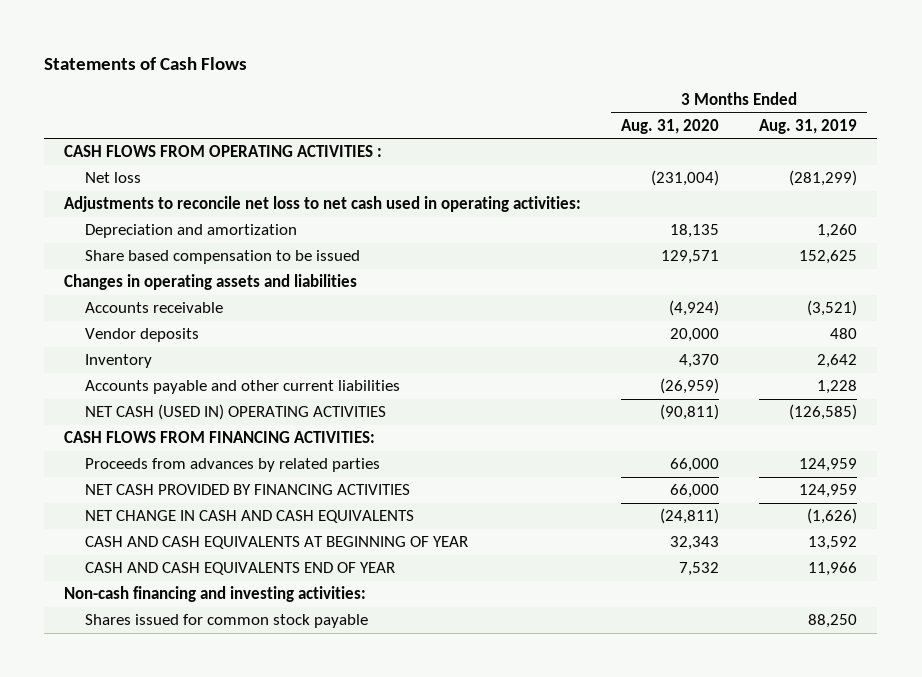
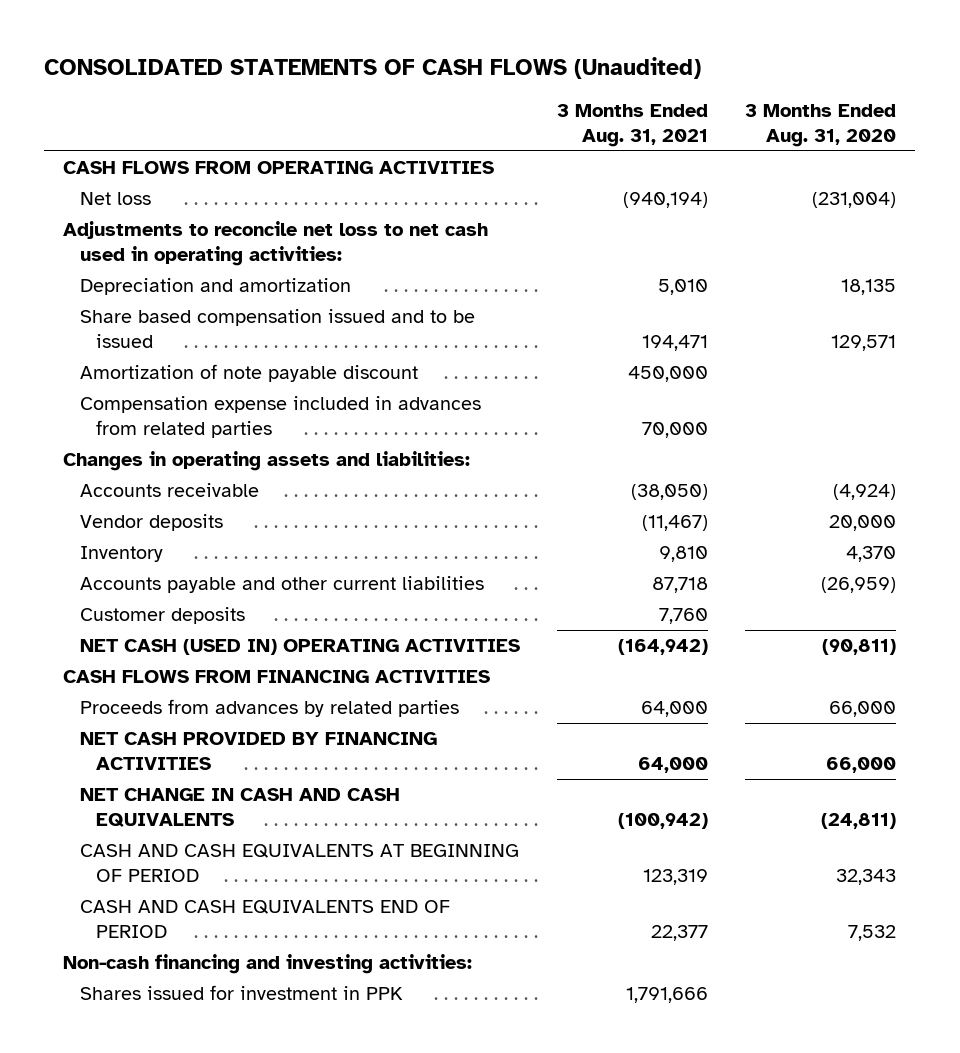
[44,57,248,71] Statements of Cash Flows -> [44,56,702,79] CONSOLIDATED STATEMENTS OF CASH FLOWS (Unaudited)
[759,118,858,134] Aug. 31, 2019 -> none
none -> [557,103,709,147] 3 Months Ended Aug. 31, 2021
[64,145,383,158] CASH FLOWS FROM OPERATING ACTIVITIES : -> [63,161,495,175] CASH FLOWS FROM OPERATING ACTIVITIES
[85,250,361,265] Share based compensation to be issued -> [79,309,475,349] Share based compensation issued and to be issued
none -> [79,364,418,383] Amortization of note payable discount
none -> [79,396,481,439] Compensation expense included in advances from related parties
[64,274,358,291] Changes in operating assets and liabilities -> [63,451,471,472] Changes in operating assets and liabilities:
none -> [79,607,245,625] Customer deposits
[64,431,376,444] CASH FLOWS FROM FINANCING ACTIVITIES: -> [63,670,491,684] CASH FLOWS FROM FINANCING ACTIVITIES
[85,536,469,550] CASH AND CASH EQUIVALENTS AT BEGINNING OF YEAR -> [79,844,519,883] CASH AND CASH EQUIVALENTS AT BEGINNING OF PERIOD
[85,562,396,576] CASH AND CASH EQUIVALENTS END OF YEAR -> [79,900,450,939] CASH AND CASH EQUIVALENTS END OF PERIOD
[85,614,369,629] Shares issued for common stock payable -> none
none -> [79,985,403,1001] Shares issued for investment in PPK

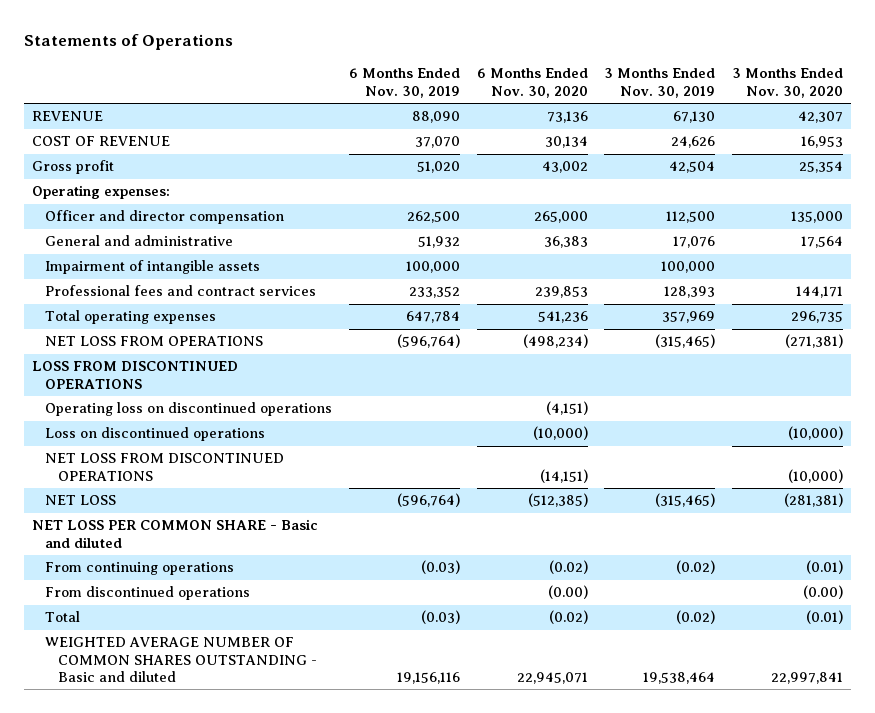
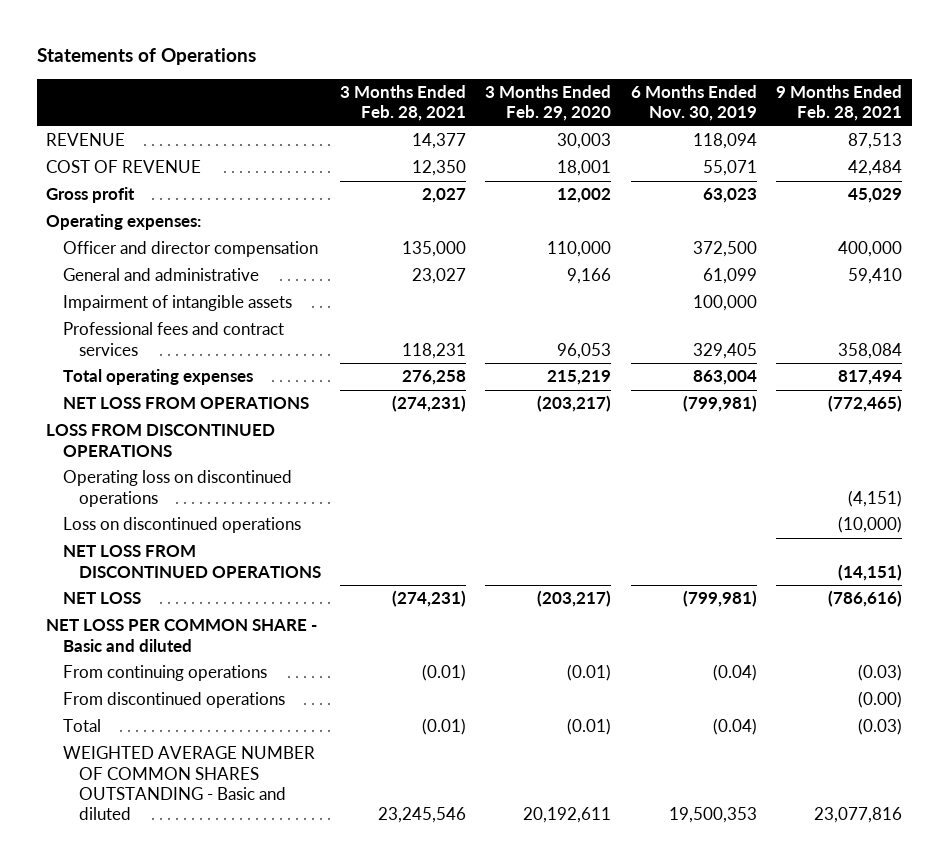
[476,68,588,98] 6 Months Ended Nov. 30, 2020 -> none
[604,68,716,98] 3 Months Ended Nov. 30, 2019 -> none
[731,68,843,98] 3 Months Ended Nov. 30, 2020 -> none
none -> [340,84,467,122] 3 Months Ended Feb. 28, 2021
none -> [485,84,612,122] 3 Months Ended Feb. 29, 2020
none -> [776,84,903,122] 9 Months Ended Feb. 28, 2021
[411,111,460,124] 88,090 -> [692,133,757,150] 118,094
[414,136,460,149] 37,070 -> [702,160,757,177] 55,071
[416,161,460,174] 51,020 -> [702,188,757,204] 63,023
[406,211,460,224] 262,500 -> [692,241,757,258] 372,500
[417,236,460,249] 51,932 -> [702,268,757,285] 61,099
[408,286,460,299] 233,352 -> [692,342,757,359] 329,405
[405,311,460,324] 647,784 -> [692,370,757,386] 863,004
[396,334,460,349] (596,764) -> [682,395,757,413] (799,981)
[396,493,460,508] (596,764) -> [682,590,757,608] (799,981)
[420,560,460,575] (0.03) -> [712,664,757,682] (0.04)
[420,610,460,625] (0.03) -> [712,718,757,736] (0.04)
[396,671,460,684] 19,156,116 -> [668,806,757,823] 19,500,353

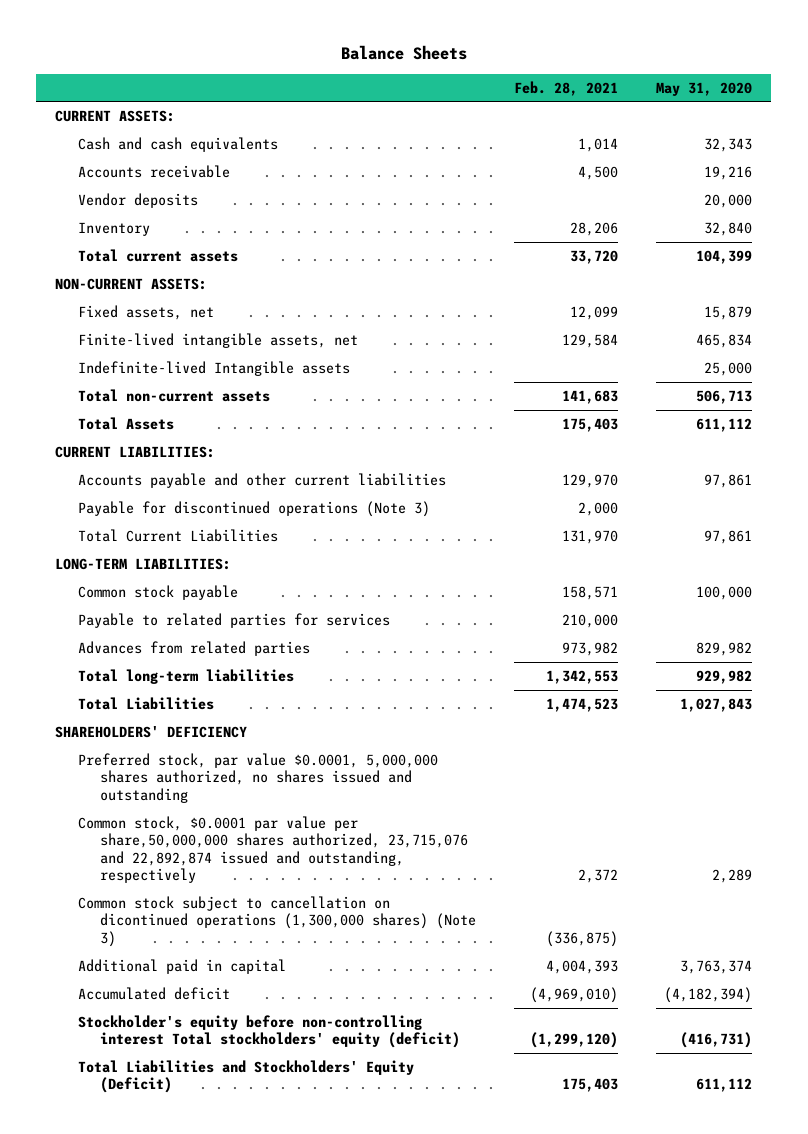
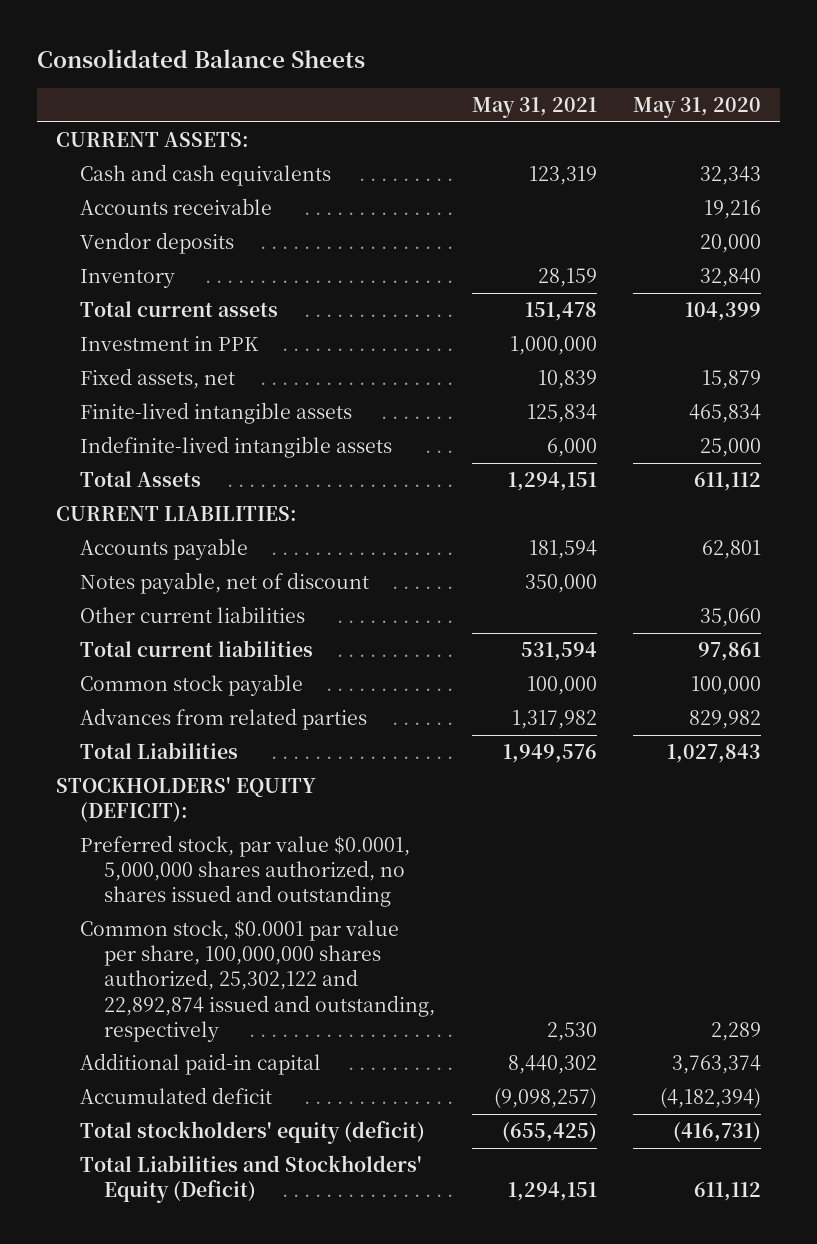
[340,45,467,61] Balance Sheets -> [37,48,366,68] Consolidated Balance Sheets
[514,80,619,96] Feb. 28, 2021 -> none
none -> [471,96,597,118] May 31, 2021
[55,277,208,290] NON-CURRENT ASSETS: -> none
none -> [79,336,259,352] Investment in PPK
[77,388,270,402] Total non-current assets -> none
[77,332,358,348] Finite-lived intangible assets, net -> [79,402,352,425] Finite-lived intangible assets
[77,360,350,376] Indefinite-lived Intangible assets -> [79,436,392,459] Indefinite-lived intangible assets
[77,500,430,517] Payable for discontinued operations (Note 3) -> none
[55,557,232,570] LONG-TERM LIABILITIES: -> none
[77,472,446,488] Accounts payable and other current liabilities -> [79,538,248,561] Accounts payable
[704,473,753,488] 97,861 -> [702,540,762,560] 62,801
none -> [79,572,369,595] Notes payable, net of discount
none -> [79,606,305,624] Other current liabilities
[77,528,278,542] Total Current Liabilities -> [79,640,313,658] Total current liabilities
[77,612,390,628] Payable to related parties for services -> none
[77,668,294,684] Total long-term liabilities -> none
[55,725,248,738] SHAREHOLDERS' DEFICIENCY -> [55,777,316,823] STOCKHOLDERS' EQUITY (DEFICIT):
[77,895,477,947] Common stock subject to cancellation on dicontinued operations (1,300,000 shares) (Note 3) -> none
[77,815,469,884] Common stock, $0.0001 par value per share,50,000,000 shares authorized, 23,715,076 and 22,892,874 issued and outstanding, respectively -> [79,920,436,1042] Common stock, $0.0001 par value per share, 100,000,000 shares authorized, 25,302,122 and 22,892,874 issued and outstanding, respectively
[77,958,286,974] Additional paid in capital -> [79,1053,321,1076] Additional paid-in capital
[77,1014,461,1049] Stockholder's equity before non-controlling interest Total stockholders' equity (deficit) -> [79,1121,425,1145] Total stockholders' equity (deficit)

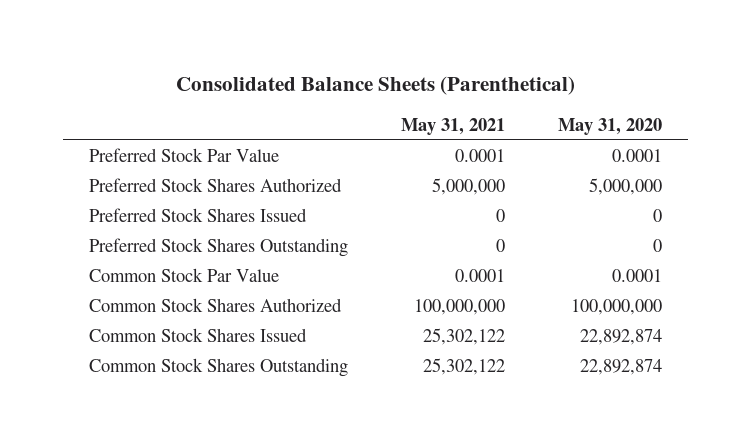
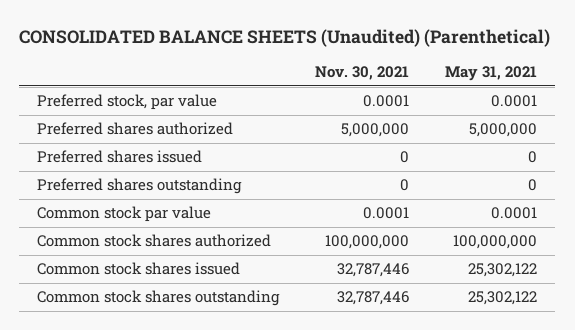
[175,76,575,96] Consolidated Balance Sheets (Parenthetical) -> [19,28,551,47] CONSOLIDATED BALANCE SHEETS (Unaudited) (Parenthetical)
[557,117,662,135] May 31, 2020 -> none
none -> [315,66,410,81] Nov. 30, 2021
[89,148,280,163] Preferred Stock Par Value -> [37,94,218,111] Preferred stock, par value
[89,178,343,193] Preferred Stock Shares Authorized -> [37,122,234,136] Preferred shares authorized
[89,208,308,223] Preferred Stock Shares Issued -> [37,150,203,164] Preferred shares issued
[89,238,349,258] Preferred Stock Shares Outstanding -> [37,178,243,195] Preferred shares outstanding
[89,268,280,283] Common Stock Par Value -> [37,206,212,223] Common stock par value
[89,298,343,313] Common Stock Shares Authorized -> [37,234,272,248] Common stock shares authorized
[89,328,308,343] Common Stock Shares Issued -> [37,262,241,276] Common stock shares issued
[89,358,349,378] Common Stock Shares Outstanding -> [37,290,281,307] Common stock shares outstanding

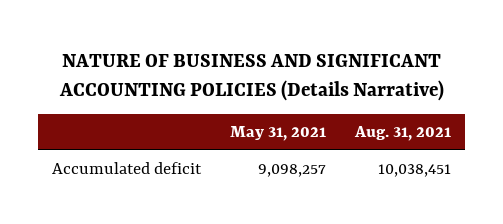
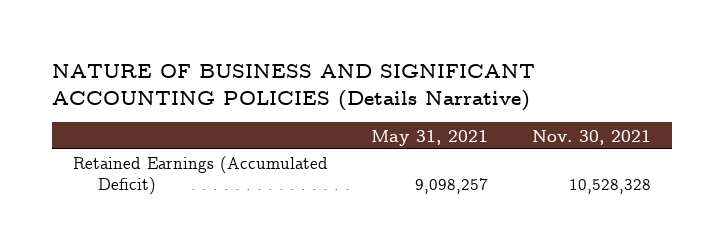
[354,126,452,142] Aug. 31, 2021 -> none
none -> [531,129,651,145] Nov. 30, 2021
[52,161,203,174] Accumulated deficit -> [73,156,329,196] Retained Earnings (Accumulated Deficit)

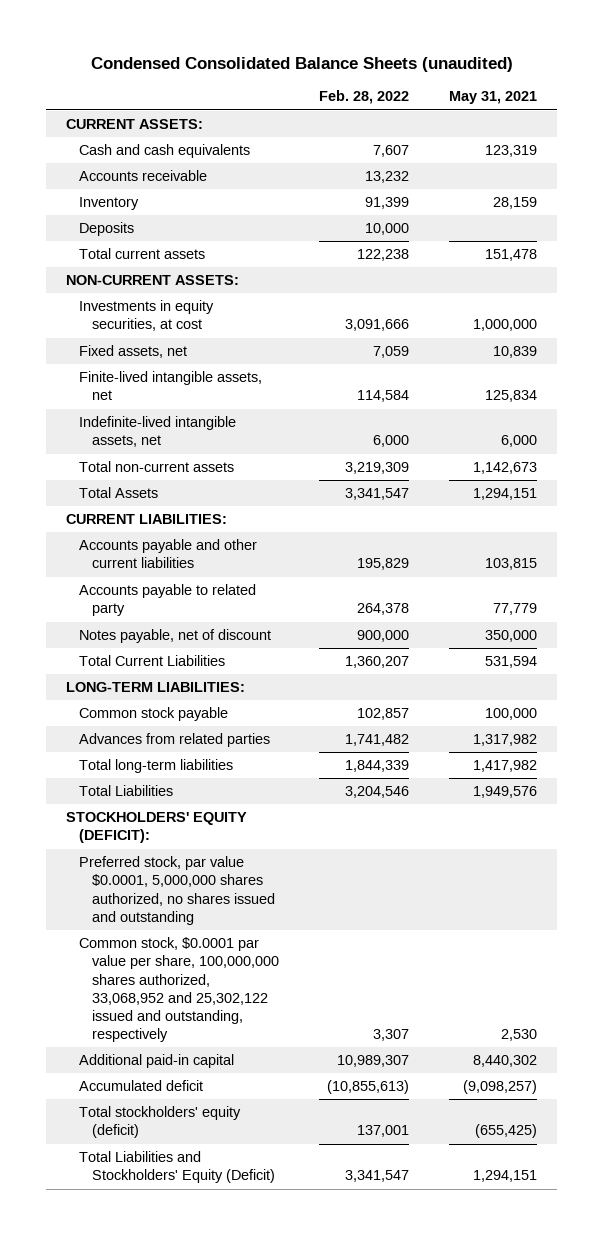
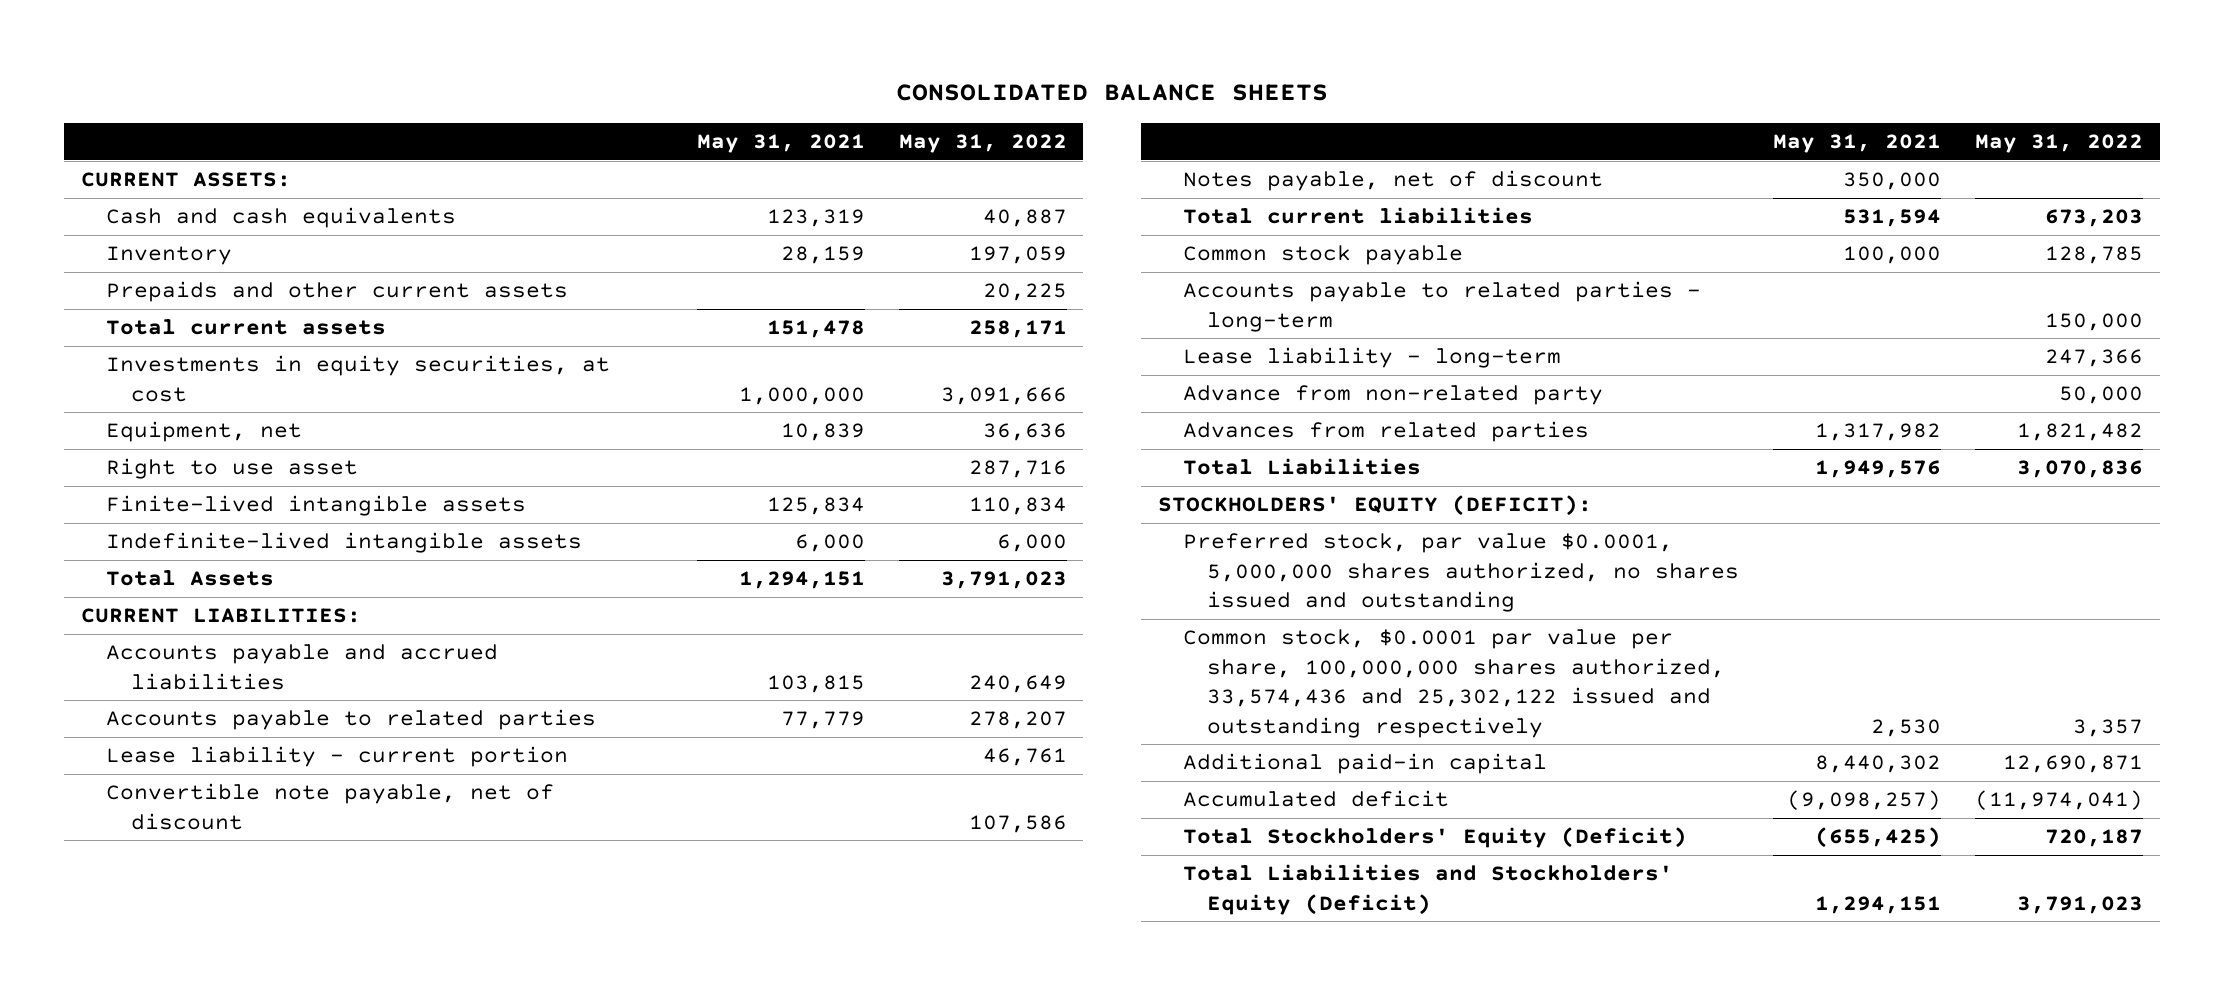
[90,56,513,72] Condensed Consolidated Balance Sheets (unaudited) -> [896,84,1329,102] CONSOLIDATED BALANCE SHEETS
[318,90,409,105] Feb. 28, 2022 -> none
none -> [898,134,1067,154] May 31, 2022
[78,170,207,182] Accounts receivable -> none
[78,222,134,237] Deposits -> none
none -> [106,281,569,303] Prepaids and other current assets
[65,275,239,286] NON-CURRENT ASSETS: -> none
[78,461,234,473] Total non-current assets -> none
[78,345,187,359] Fixed assets, net -> [106,421,303,443] Equipment, net
none -> [106,458,359,480] Right to use asset
[78,371,262,401] Finite-lived intangible assets, net -> [106,495,527,517] Finite-lived intangible assets
[78,416,236,448] Indefinite-lived intangible assets, net -> [106,532,583,554] Indefinite-lived intangible assets
[78,539,257,569] Accounts payable and other current liabilities -> [106,644,499,690] Accounts payable and accrued liabilities
[78,584,256,617] Accounts payable to related party -> [106,709,597,731] Accounts payable to related parties
none -> [106,746,569,768] Lease liability - current portion
none -> [106,783,555,830] Convertible note payable, net of discount
[65,682,245,693] LONG-TERM LIABILITIES: -> none
[78,655,225,667] Total Current Liabilities -> [1182,207,1533,225] Total current liabilities
none -> [1182,281,1701,332] Accounts payable to related parties - long-term
none -> [1182,347,1561,369] Lease liability - long-term
none -> [1182,385,1603,406] Advance from non-related party
[78,759,233,774] Total long-term liabilities -> none
[78,937,279,1043] Common stock, $0.0001 par value per share, 100,000,000 shares authorized, 33,068,952 and 25,302,122 issued and outstanding, respectively -> [1182,629,1726,738] Common stock, $0.0001 par value per share, 100,000,000 shares authorized, 33,574,436 and 25,302,122 issued and outstanding respectively
[78,1106,241,1139] Total stockholders' equity (deficit) -> [1182,827,1687,849] Total Stockholders' Equity (Deficit)

